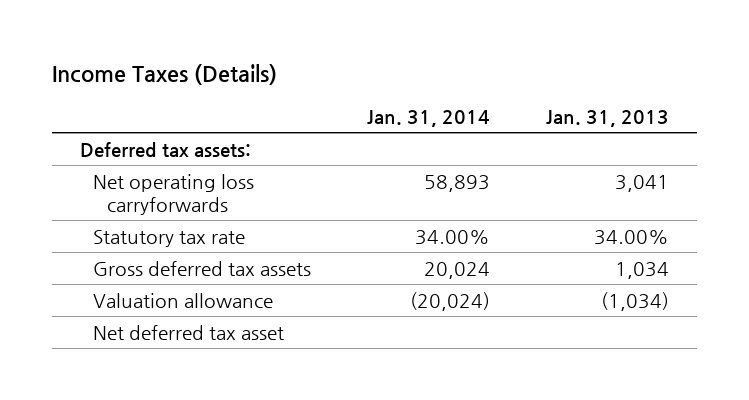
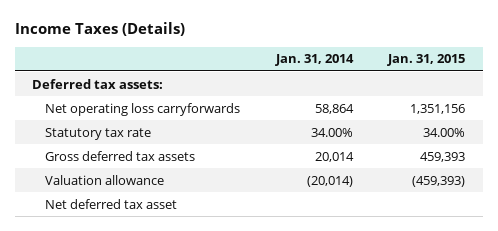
[546,109,670,127] Jan. 31, 2013 -> none
none -> [387,54,466,67] Jan. 31, 2015
[424,174,491,192] 58,893 -> [314,103,354,114] 58,864
[424,261,491,279] 20,024 -> [314,151,354,162] 20,014
[410,291,491,311] (20,024) -> [306,175,353,187] (20,014)

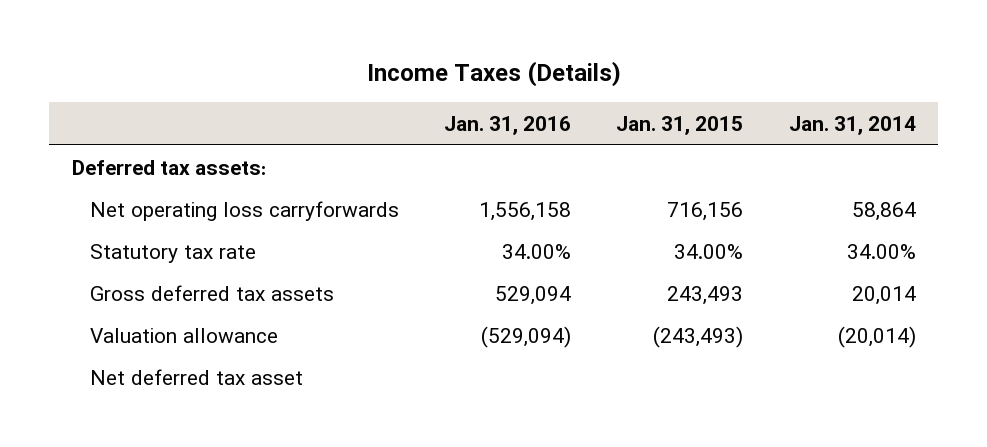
none -> [444,115,572,135] Jan. 31, 2016
[410,103,466,114] 1,351,156 -> [667,201,744,221] 716,156
[420,151,466,162] 459,393 -> [667,285,744,305] 243,493
[412,175,466,187] (459,393) -> [653,325,744,348] (243,493)

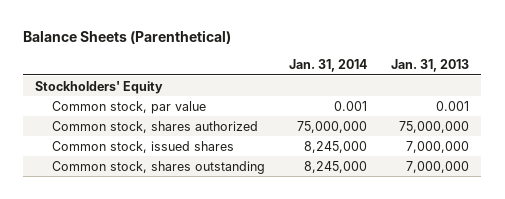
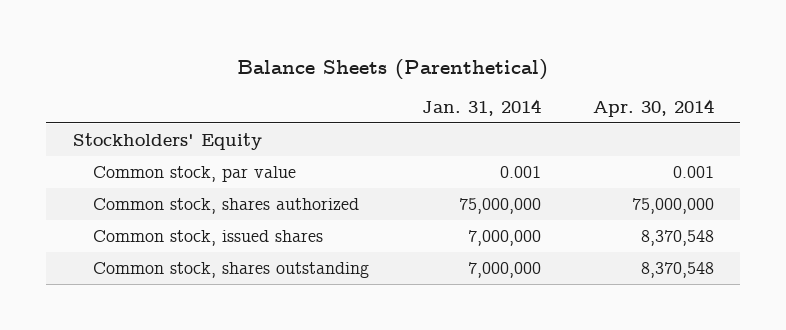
[391,59,470,73] Jan. 31, 2013 -> none
none -> [592,98,714,117] Apr. 30, 2014
[303,140,367,153] 8,245,000 -> [467,229,541,246] 7,000,000
[303,160,367,173] 8,245,000 -> [467,261,541,278] 7,000,000

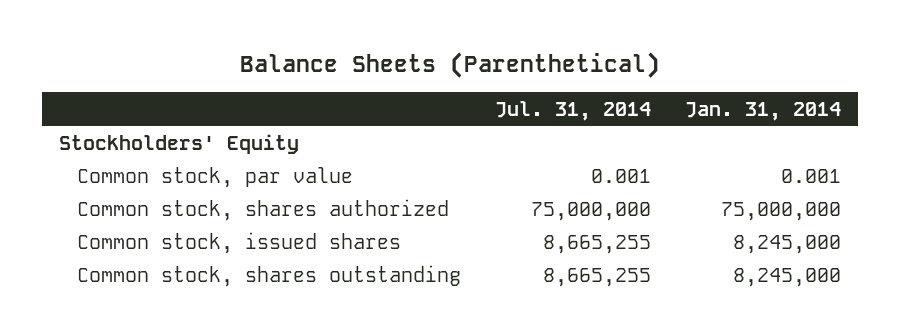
[592,98,714,117] Apr. 30, 2014 -> none
none -> [495,100,652,121] Jul. 31, 2014
[467,229,541,246] 7,000,000 -> [733,234,842,254] 8,245,000
[467,261,541,278] 7,000,000 -> [733,267,842,287] 8,245,000

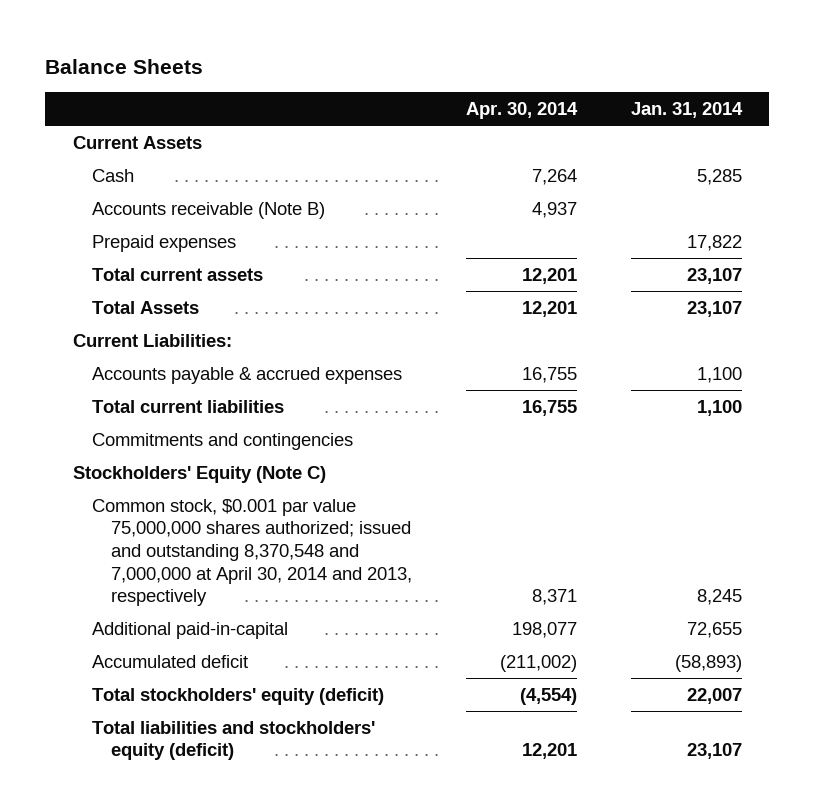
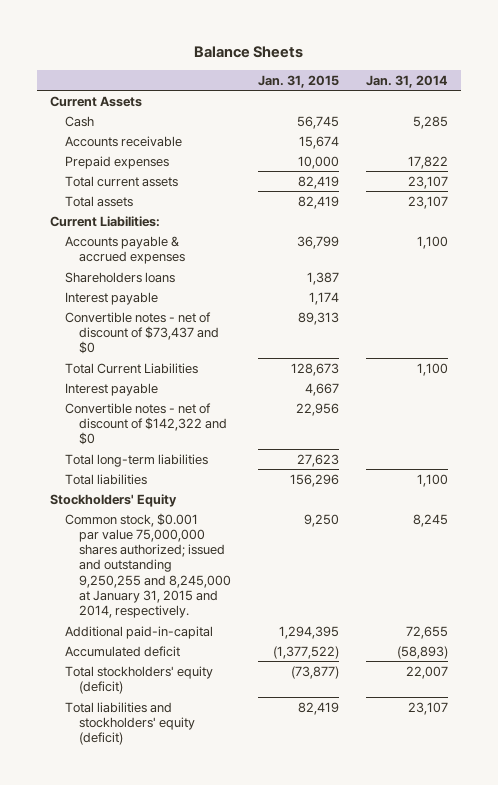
[465,101,578,119] Apr. 30, 2014 -> none
none -> [258,74,340,88] Jan. 31, 2015
[91,201,325,219] Accounts receivable (Note B) -> [64,135,182,147] Accounts receivable
[91,300,199,314] Total Assets -> [64,195,133,207] Total assets
[91,432,353,450] Commitments and contingencies -> none
none -> [64,271,175,283] Shareholders loans
none -> [64,291,158,305] Interest payable
none -> [64,311,220,355] Convertible notes - net of discount of $73,437 and $0
[91,399,284,413] Total current liabilities -> [64,362,198,374] Total Current Liabilities
none -> [64,382,158,396] Interest payable
none -> [64,402,228,446] Convertible notes - net of discount of $142,322 and $0
none -> [64,453,208,467] Total long-term liabilities
none -> [64,473,147,485] Total liabilities
[72,465,326,483] Stockholders' Equity (Note C) -> [50,493,178,507] Stockholders' Equity
[91,498,412,607] Common stock, $0.001 par value 75,000,000 shares authorized; issued and outstanding 8,370,548 and 7,000,000 at April 30, 2014 and 2013, respectively -> [64,512,232,619] Common stock, $0.001 par value 75,000,000 shares authorized; issued and outstanding 9,250,255 and 8,245,000 at January 31, 2015 and 2014, respectively.

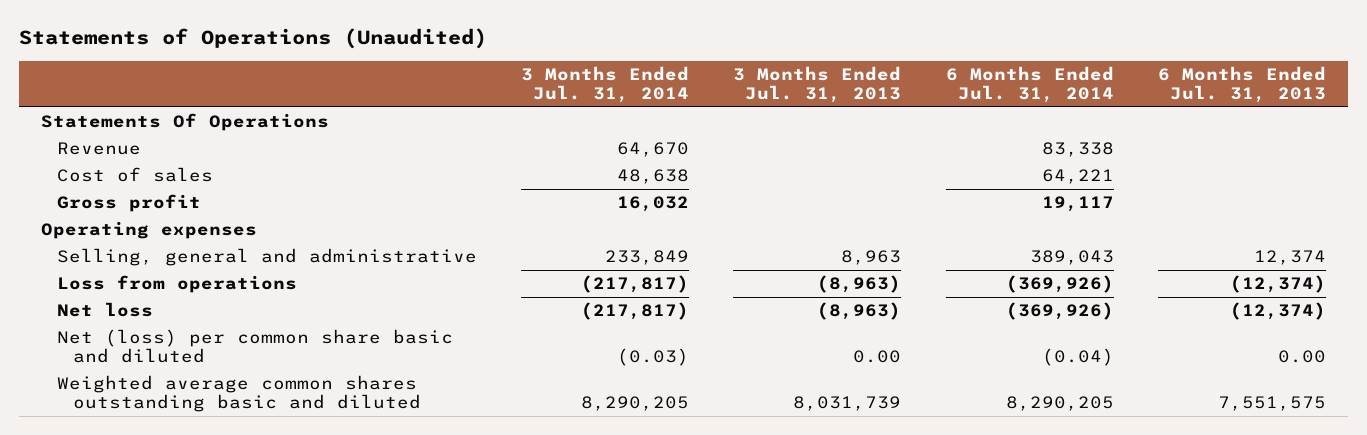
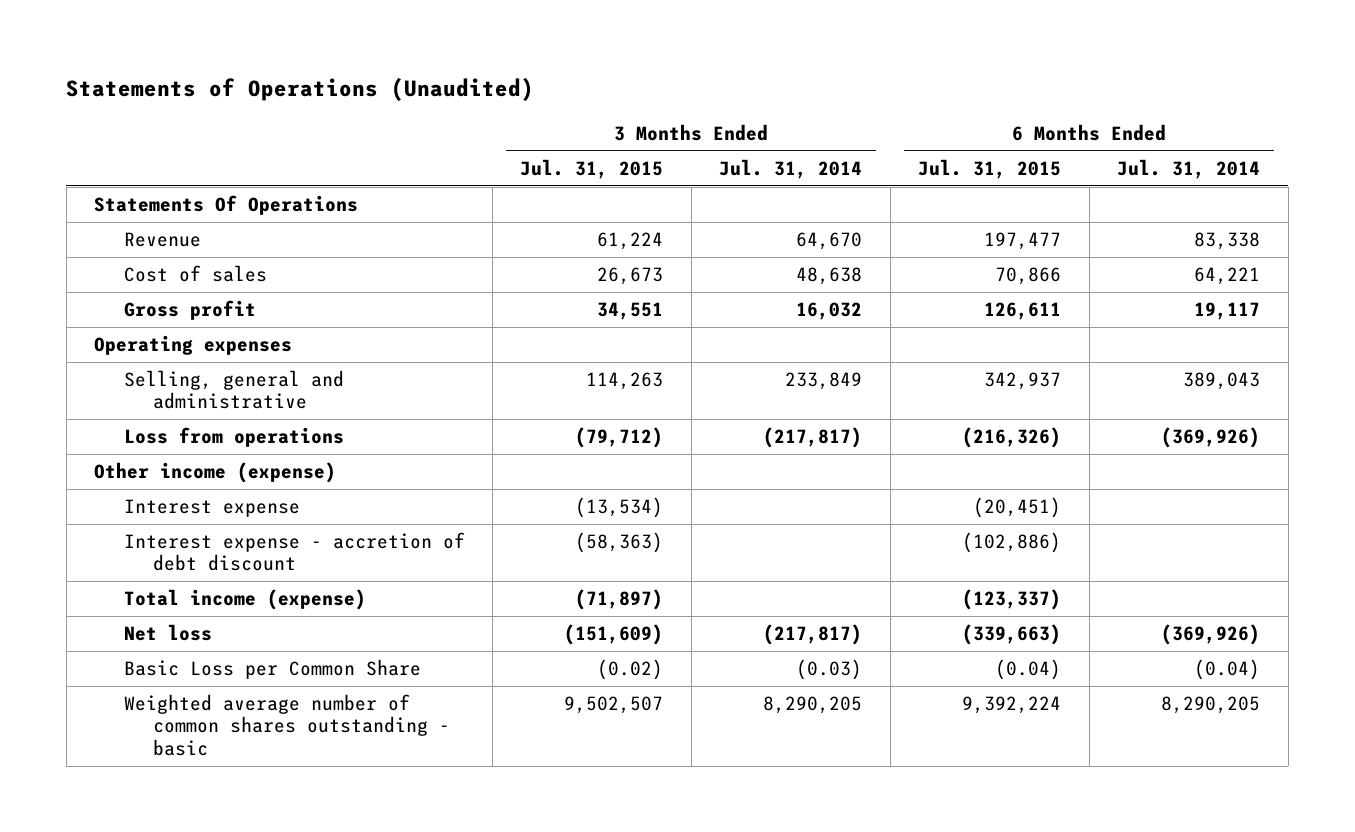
[733,65,902,104] 3 Months Ended Jul. 31, 2013 -> none
[1157,65,1326,104] 6 Months Ended Jul. 31, 2013 -> none
none -> [520,158,664,179] Jul. 31, 2015
none -> [918,158,1062,179] Jul. 31, 2015
none -> [94,462,337,484] Other income (expense)
none -> [123,499,300,518] Interest expense
none -> [123,532,465,572] Interest expense - accretion of debt discount
none -> [123,589,366,611] Total income (expense)
[56,329,453,364] Net (loss) per common share basic and diluted -> [123,659,421,680] Basic Loss per Common Share
[56,375,421,413] Weighted average common shares outstanding basic and diluted -> [123,694,450,756] Weighted average number of common shares outstanding - basic

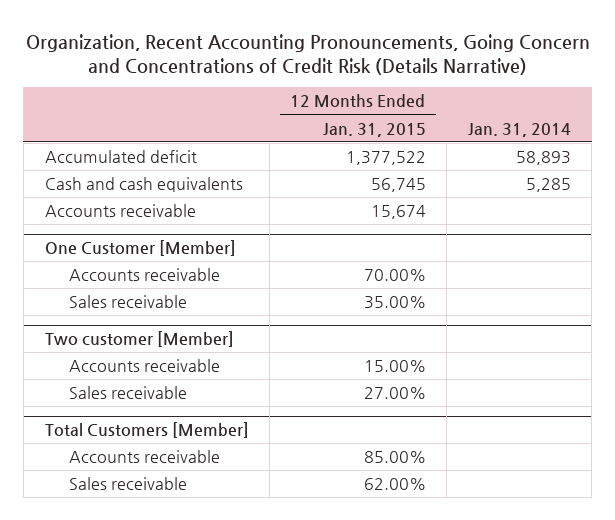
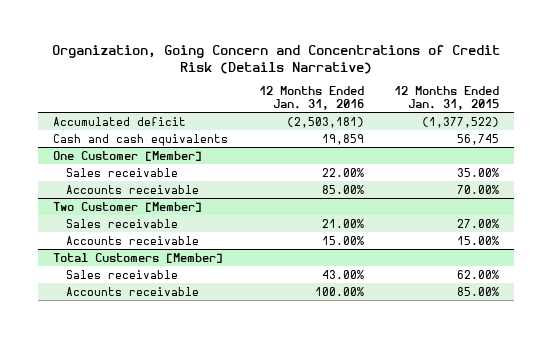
[25,33,590,75] Organization, Recent Accounting Pronouncements, Going Concern and Concentrations of Credit Risk (Details Narrative) -> [52,44,501,74] Organization, Going Concern and Concentrations of Credit Risk (Details Narrative)
[467,122,571,137] Jan. 31, 2014 -> none
none -> [258,86,364,110] 12 Months Ended Jan. 31, 2016
[345,151,426,166] 1,377,522 -> [422,116,500,128] (1,377,522)
[44,204,196,218] Accounts receivable -> none
[68,359,220,373] Accounts receivable -> none
[68,268,220,282] Accounts receivable -> [65,184,199,194] Accounts receivable
[44,331,234,348] Two customer [Member] -> [53,201,203,212] Two Customer [Member]
none -> [65,235,199,245] Accounts receivable
[68,450,220,464] Accounts receivable -> [65,286,199,296] Accounts receivable

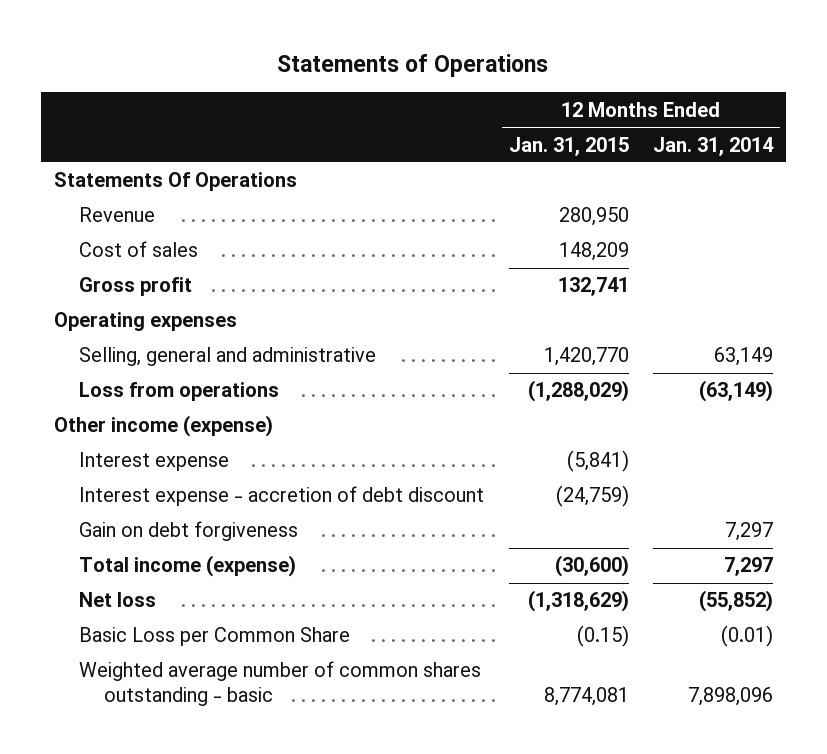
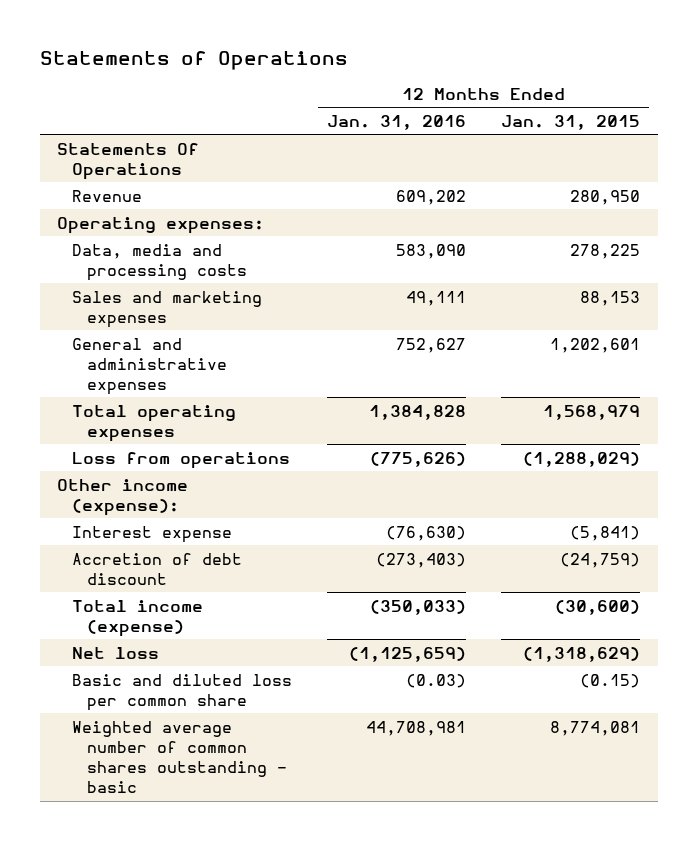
[653,136,775,156] Jan. 31, 2014 -> none
none -> [327,115,467,131] Jan. 31, 2016
[78,241,198,258] Cost of sales -> none
[78,277,192,297] Gross profit -> none
[53,312,237,332] Operating expenses -> [57,216,265,234] Operating expenses:
none -> [72,243,247,281] Data, media and processing costs
none -> [72,290,263,328] Sales and marketing expenses
[78,347,376,367] Selling, general and administrative -> [72,337,227,396] General and administrative expenses
[543,347,629,367] 1,420,770 -> [550,337,641,353] 1,202,601
none -> [72,404,237,442] Total operating expenses
[53,415,273,438] Other income (expense) -> [57,478,189,516] Other income (expense):
[78,521,298,542] Gain on debt forgiveness -> none
[78,486,484,507] Interest expense - accretion of debt discount -> [72,552,243,585] Accretion of debt discount
[78,627,350,647] Basic Loss per Common Share -> [72,673,293,711] Basic and diluted loss per common share

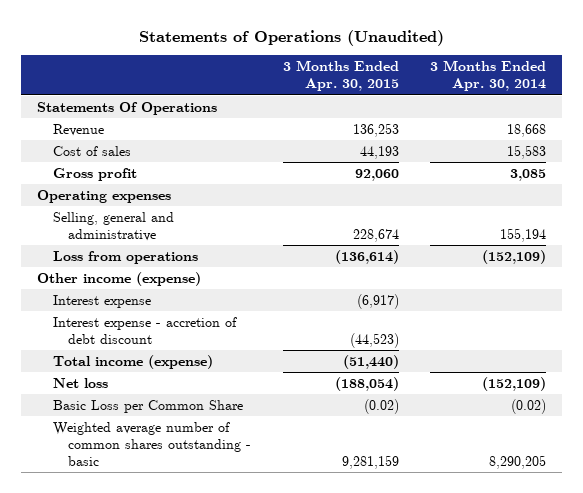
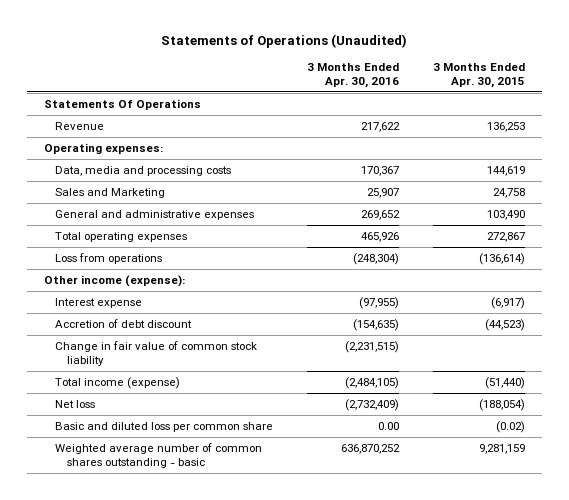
[430,59,547,92] 3 Months Ended Apr. 30, 2014 -> none
none -> [307,63,400,88] 3 Months Ended Apr. 30, 2016
[52,145,131,156] Cost of sales -> none
[52,167,137,181] Gross profit -> none
[37,189,172,203] Operating expenses -> [43,143,163,155] Operating expenses:
none -> [55,166,232,177] Data, media and processing costs
none -> [55,188,166,199] Sales and Marketing
[52,211,174,241] Selling, general and administrative -> [55,210,255,221] General and administrative expenses
[352,228,399,242] 228,674 -> [487,210,526,221] 103,490
none -> [55,232,188,243] Total operating expenses
[37,271,202,286] Other income (expense) -> [43,275,185,288] Other income (expense):
[52,316,237,344] Interest expense - accretion of debt discount -> [55,319,193,329] Accretion of debt discount
none -> [55,341,258,366] Change in fair value of common stock liability
[52,399,243,413] Basic Loss per Common Share -> [55,422,274,433] Basic and diluted loss per common share

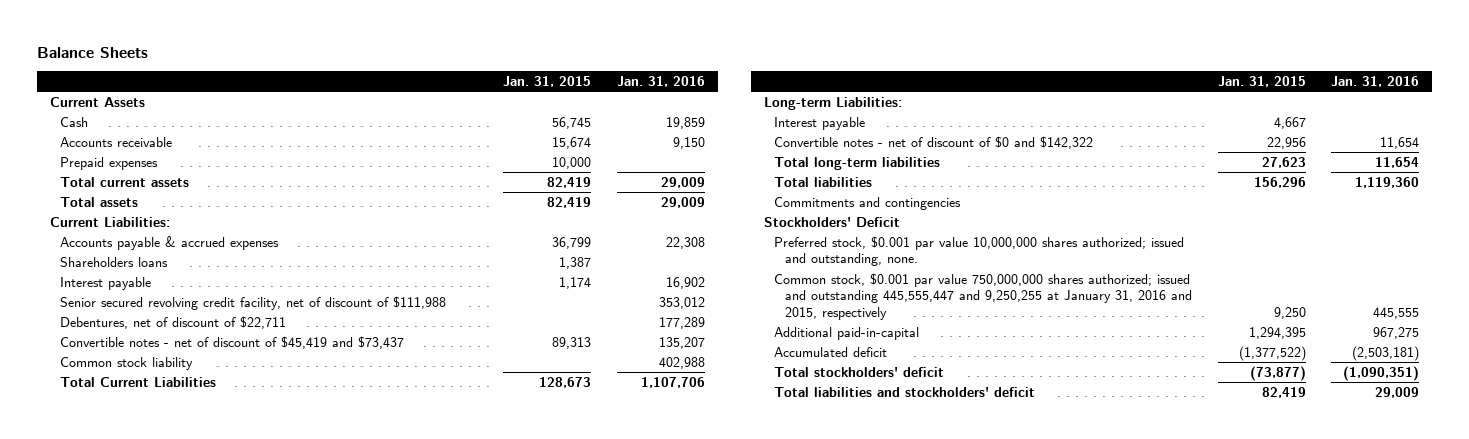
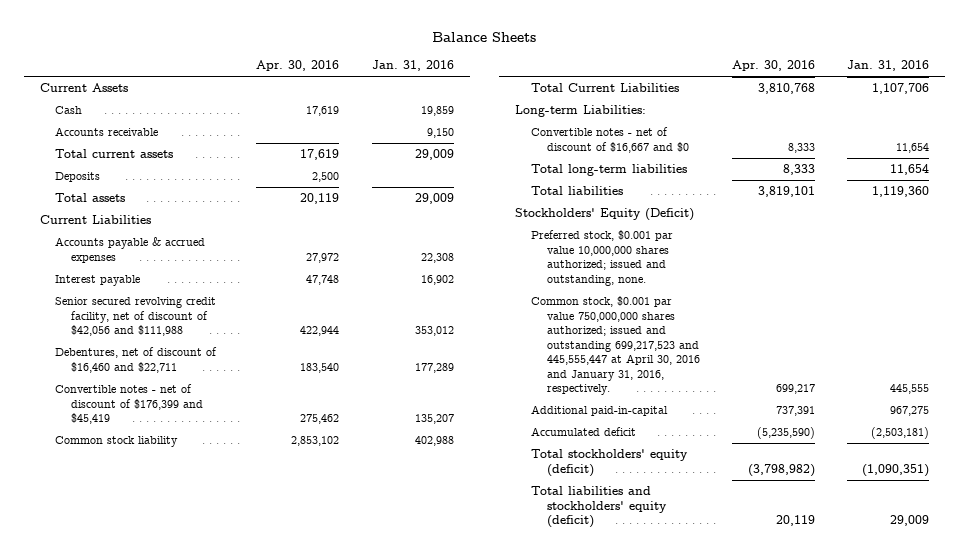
[503,75,592,87] Jan. 31, 2015 -> none
none -> [256,60,340,72] Apr. 30, 2016
[59,156,158,170] Prepaid expenses -> none
none -> [55,172,101,183] Deposits
[49,216,170,227] Current Liabilities: -> [39,215,151,225] Current Liabilities
[59,256,168,267] Shareholders loans -> none
[59,295,446,310] Senior secured revolving credit facility, net of discount of $111,988 -> [55,297,217,337] Senior secured revolving credit facility, net of discount of $42,056 and $111,988
[59,315,286,329] Debentures, net of discount of $22,711 -> [55,347,218,373] Debentures, net of discount of $16,460 and $22,711
[59,335,404,349] Convertible notes - net of discount of $45,419 and $73,437 -> [55,384,204,425] Convertible notes - net of discount of $176,399 and $45,419
[774,116,866,130] Interest payable -> none
[774,135,1094,149] Convertible notes - net of discount of $0 and $142,322 -> [531,127,689,153] Convertible notes - net of discount of $16,667 and $0
[774,196,962,210] Commitments and contingencies -> none
[764,216,901,227] Stockholders' Deficit -> [515,208,695,222] Stockholders' Equity (Deficit)
[774,272,1192,320] Common stock, $0.001 par value 750,000,000 shares authorized; issued and outstanding 445,555,447 and 9,250,255 at January 31, 2016 and 2015, respectively -> [531,296,700,396] Common stock, $0.001 par value 750,000,000 shares authorized; issued and outstanding 699,217,523 and 445,555,447 at April 30, 2016 and January 31, 2016, respectively.
[774,366,945,377] Total stockholders' deficit -> [531,449,689,477] Total stockholders' equity (deficit)
[774,386,1036,397] Total liabilities and stockholders' deficit -> [531,486,667,529] Total liabilities and stockholders' equity (deficit)

